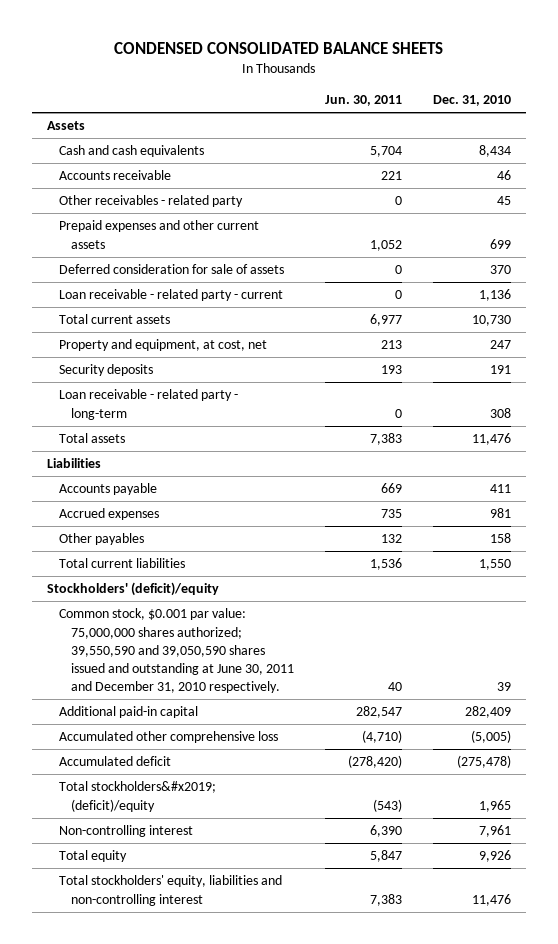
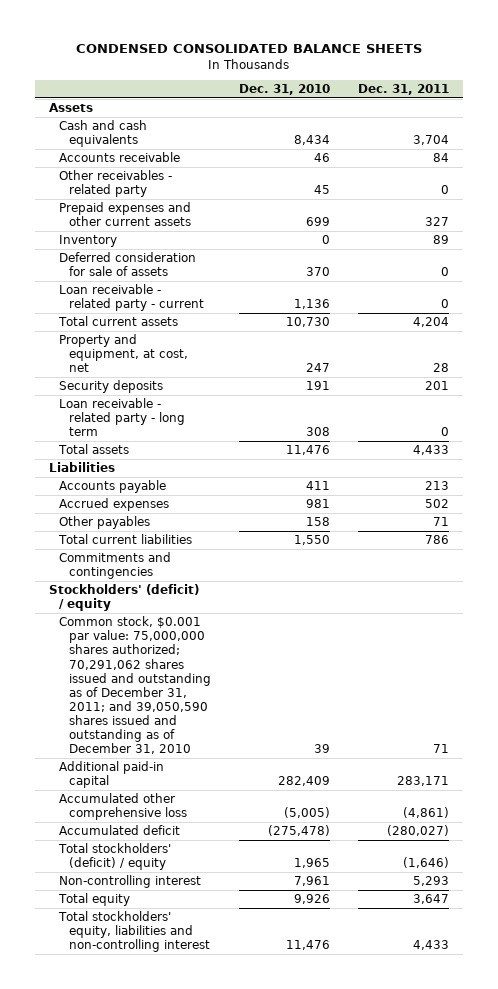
[325,95,403,107] Jun. 30, 2011 -> none
none -> [358,84,450,96] Dec. 31, 2011
none -> [59,235,118,248] Inventory
[59,389,239,420] Loan receivable - related party - long-term -> [59,398,186,437] Loan receivable - related party - long term
none -> [59,552,172,580] Commitments and contingencies
[47,582,220,597] Stockholders' (deficit)/equity -> [49,584,200,612] Stockholders' (deficit) / equity
[59,608,295,694] Common stock, $0.001 par value: 75,000,000 shares authorized; 39,550,590 and 39,050,590 shares issued and outstanding at June 30, 2011 and December 31, 2010 respectively. -> [59,616,212,755] Common stock, $0.001 par value: 75,000,000 shares authorized; 70,291,062 shares issued and outstanding as of December 31, 2011; and 39,050,590 shares issued and outstanding as of December 31, 2010
[59,781,217,812] Total stockholders&#x2019; (deficit)/equity -> [58,843,172,871] Total stockholders' (deficit) / equity

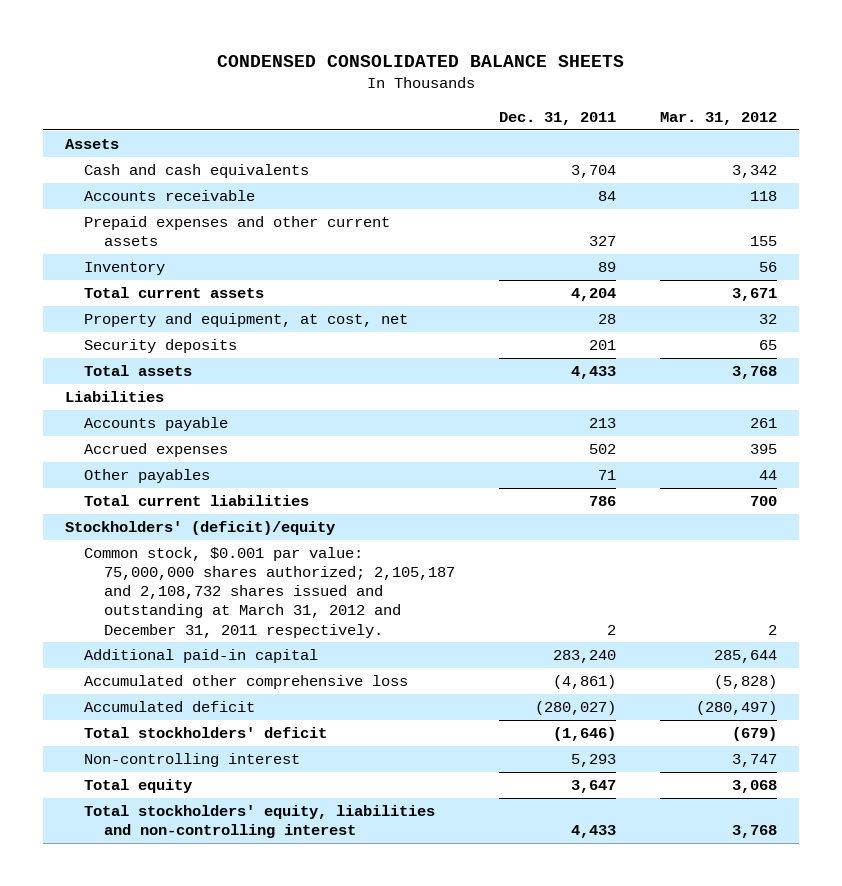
[239,84,331,96] Dec. 31, 2010 -> none
none -> [659,111,777,125] Mar. 31, 2012
[59,170,173,198] Other receivables - related party -> none
[59,252,197,277] Deferred consideration for sale of assets -> none
[59,284,205,312] Loan receivable - related party - current -> none
[59,398,186,437] Loan receivable - related party - long term -> none
[59,552,172,580] Commitments and contingencies -> none
[49,584,200,612] Stockholders' (deficit) / equity -> [64,520,335,535] Stockholders' (deficit)/equity
[59,616,212,755] Common stock, $0.001 par value: 75,000,000 shares authorized; 70,291,062 shares issued and outstanding as of December 31, 2011; and 39,050,590 shares issued and outstanding as of December 31, 2010 -> [84,546,455,638] Common stock, $0.001 par value: 75,000,000 shares authorized; 2,105,187 and 2,108,732 shares issued and outstanding at March 31, 2012 and December 31, 2011 respectively.
[433,744,450,754] 71 -> [606,624,616,635] 2
[397,776,450,787] 283,171 -> [552,649,616,663] 283,240
[58,843,172,871] Total stockholders' (deficit) / equity -> [84,726,328,738] Total stockholders' deficit

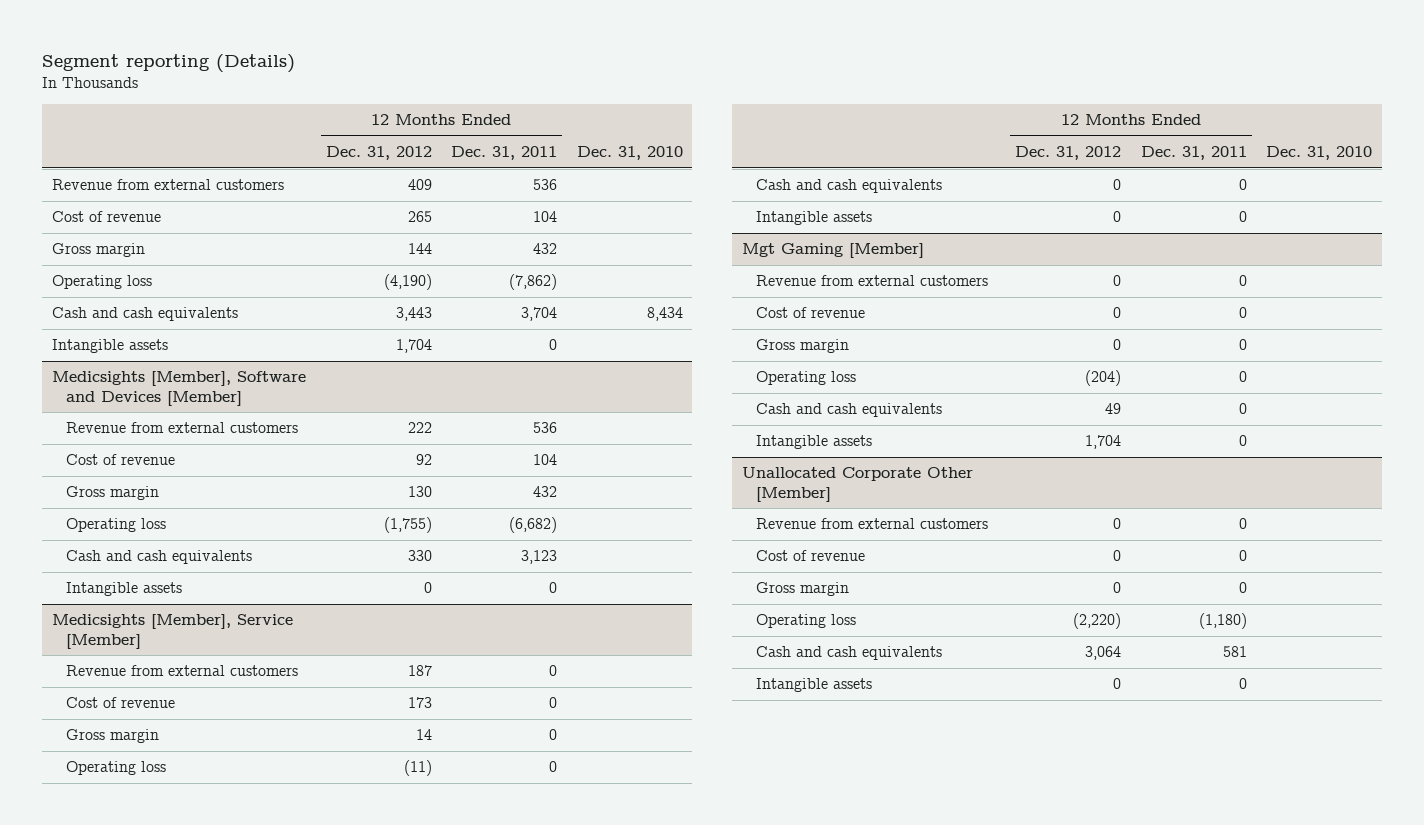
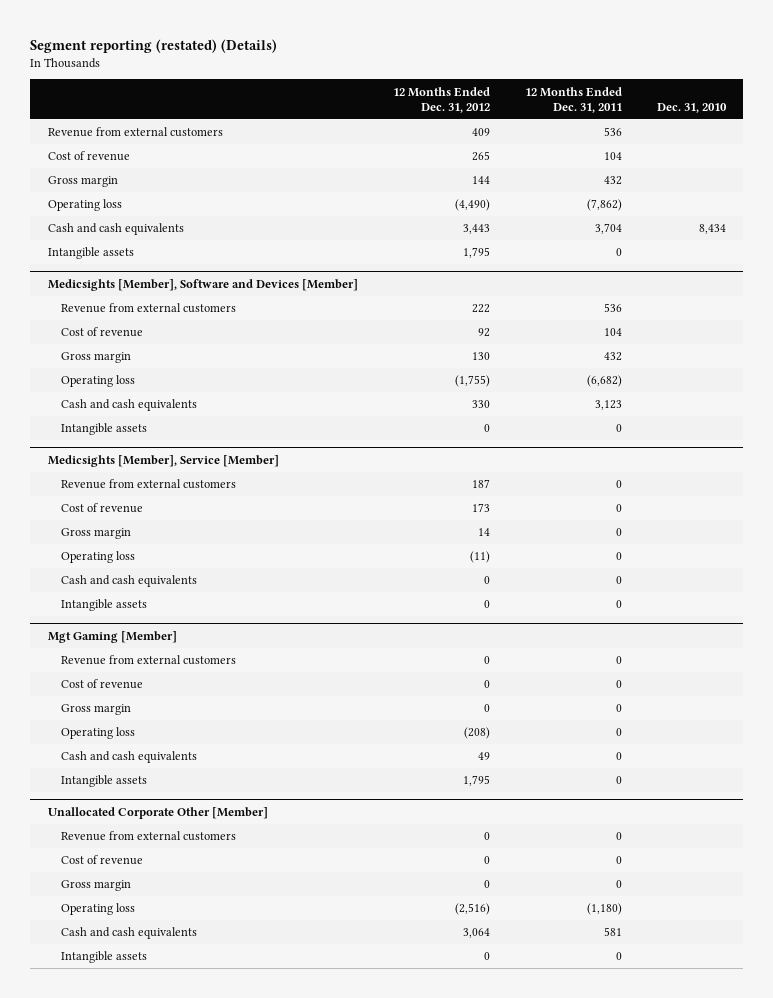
[42,53,296,73] Segment reporting (Details) -> [30,38,278,53] Segment reporting (restated) (Details)
[383,274,432,291] (4,190) -> [454,199,490,212] (4,490)
[395,339,432,354] 1,704 -> [462,247,490,259] 1,795
[1085,370,1122,387] (204) -> [463,727,490,740] (208)
[1085,435,1122,450] 1,704 -> [462,775,490,787] 1,795
[1073,613,1122,630] (2,220) -> [454,903,490,916] (2,516)

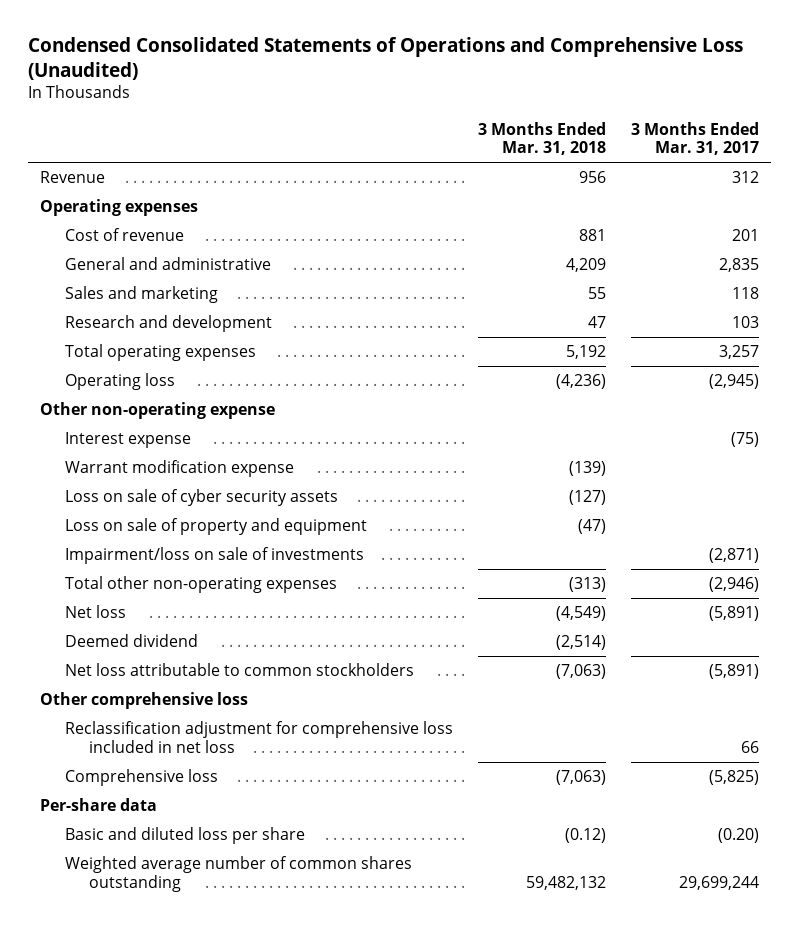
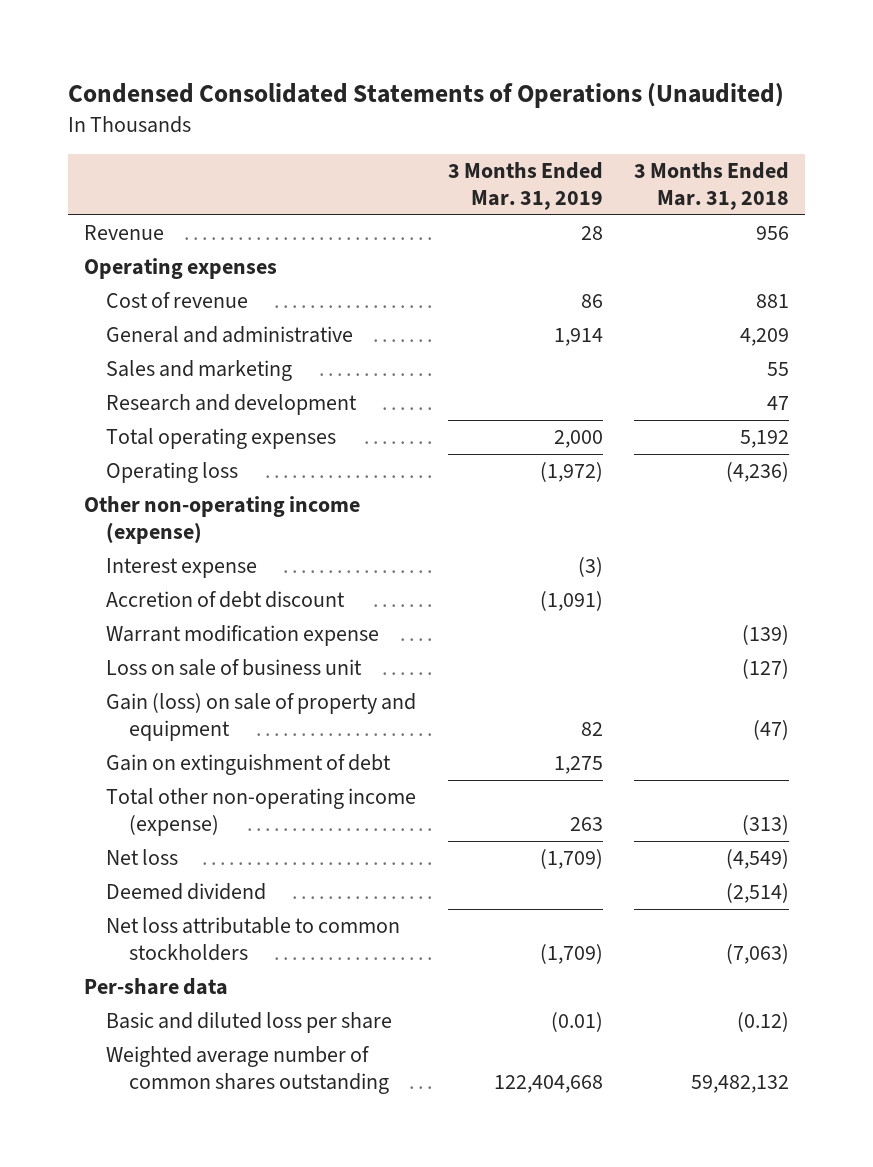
[27,37,743,81] Condensed Consolidated Statements of Operations and Comprehensive Loss (Unaudited) -> [67,83,784,109] Condensed Consolidated Statements of Operations (Unaudited)
[630,121,759,156] 3 Months Ended Mar. 31, 2017 -> none
none -> [447,162,603,210] 3 Months Ended Mar. 31, 2019
[40,402,276,420] Other non-operating expense -> [83,496,360,545] Other non-operating income (expense)
none -> [106,591,346,609] Accretion of debt discount
[64,547,364,565] Impairment/loss on sale of investments -> none
[64,489,338,507] Loss on sale of cyber security assets -> [106,659,363,677] Loss on sale of business unit
[64,518,367,536] Loss on sale of property and equipment -> [106,693,417,742] Gain (loss) on sale of property and equipment
none -> [106,754,392,776] Gain on extinguishment of debt
[64,576,337,594] Total other non-operating expenses -> [106,788,417,837] Total other non-operating income (expense)
[40,692,249,710] Other comprehensive loss -> none
[64,721,453,754] Reclassification adjustment for comprehensive loss included in net loss -> none
[64,769,218,787] Comprehensive loss -> none

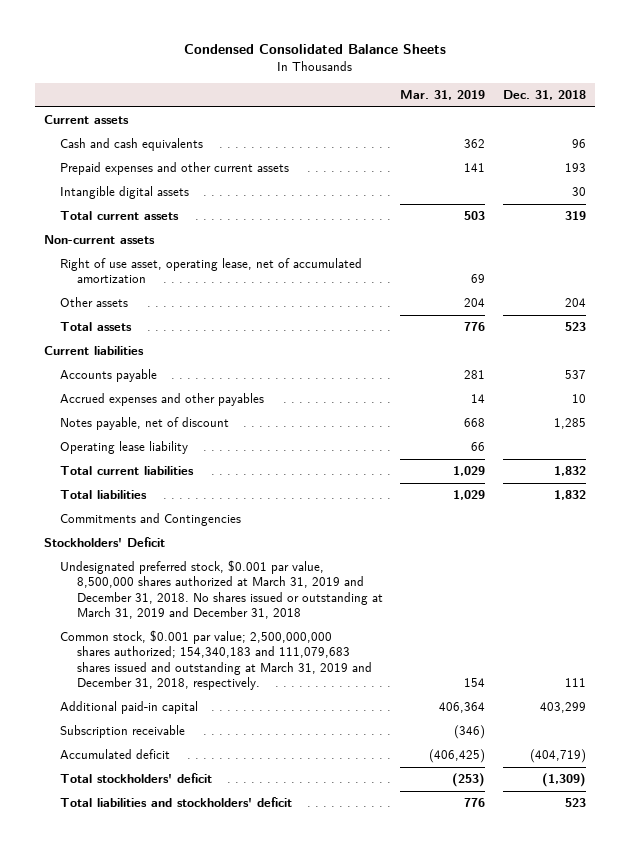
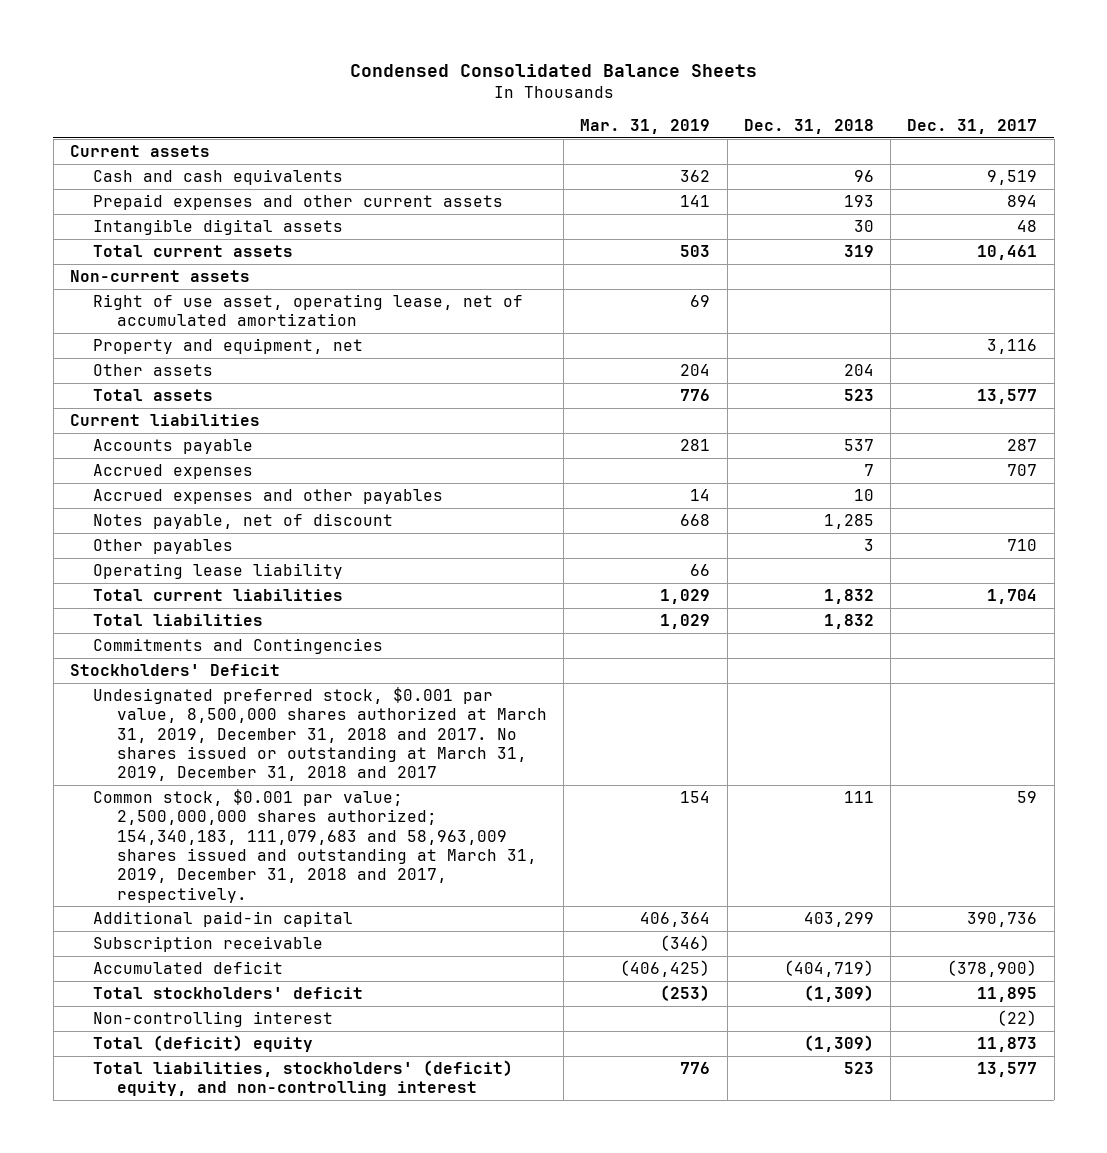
none -> [907,119,1038,135] Dec. 31, 2017
none -> [93,338,364,355] Property and equipment, net
none -> [93,464,254,480] Accrued expenses
none -> [93,539,234,555] Other payables
[60,560,383,620] Undesignated preferred stock, $0.001 par value, 8,500,000 shares authorized at March 31, 2019 and December 31, 2018. No shares issued or outstanding at March 31, 2019 and December 31, 2018 -> [93,687,547,782] Undesignated preferred stock, $0.001 par value, 8,500,000 shares authorized at March 31, 2019, December 31, 2018 and 2017. No shares issued or outstanding at March 31, 2019, December 31, 2018 and 2017
[60,630,372,691] Common stock, $0.001 par value; 2,500,000,000 shares authorized; 154,340,183 and 111,079,683 shares issued and outstanding at March 31, 2019 and December 31, 2018, respectively. -> [93,789,537,903] Common stock, $0.001 par value; 2,500,000,000 shares authorized; 154,340,183, 111,079,683 and 58,963,009 shares issued and outstanding at March 31, 2019, December 31, 2018 and 2017, respectively.
none -> [93,1011,334,1028] Non-controlling interest
none -> [93,1035,314,1053] Total (deficit) equity
[60,797,293,808] Total liabilities and stockholders' deficit -> [93,1060,514,1097] Total liabilities, stockholders' (deficit) equity, and non-controlling interest

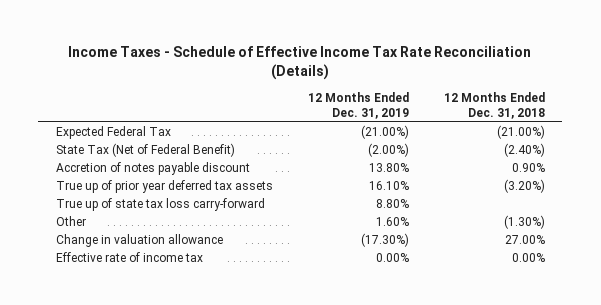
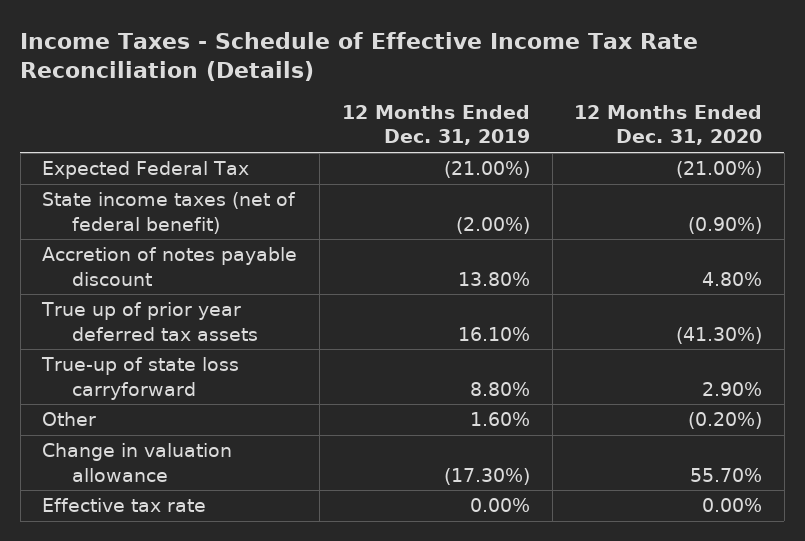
[443,91,545,119] 12 Months Ended Dec. 31, 2018 -> none
none -> [574,105,763,146] 12 Months Ended Dec. 31, 2020
[55,143,235,158] State Tax (Net of Federal Benefit) -> [42,192,297,234] State income taxes (net of federal benefit)
[55,198,265,212] True up of state tax loss carry-forward -> [41,357,240,400] True-up of state loss carryforward
[55,252,203,263] Effective rate of income tax -> [42,498,207,513] Effective tax rate

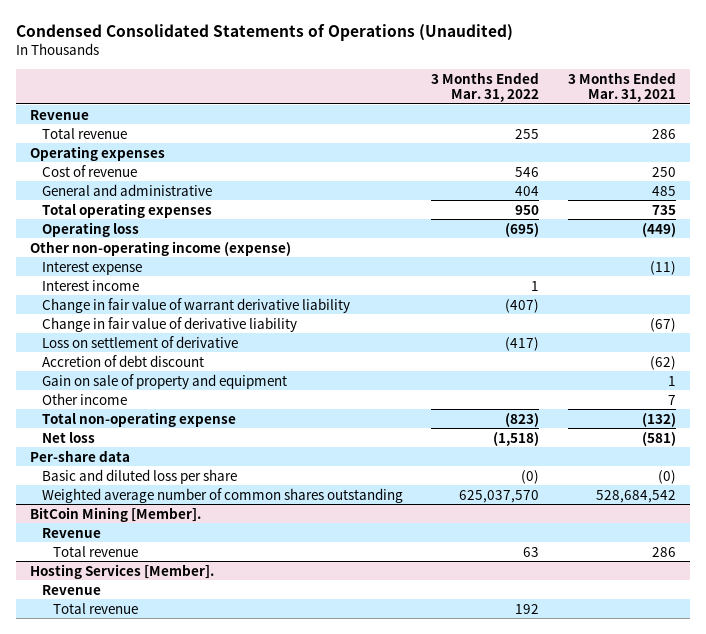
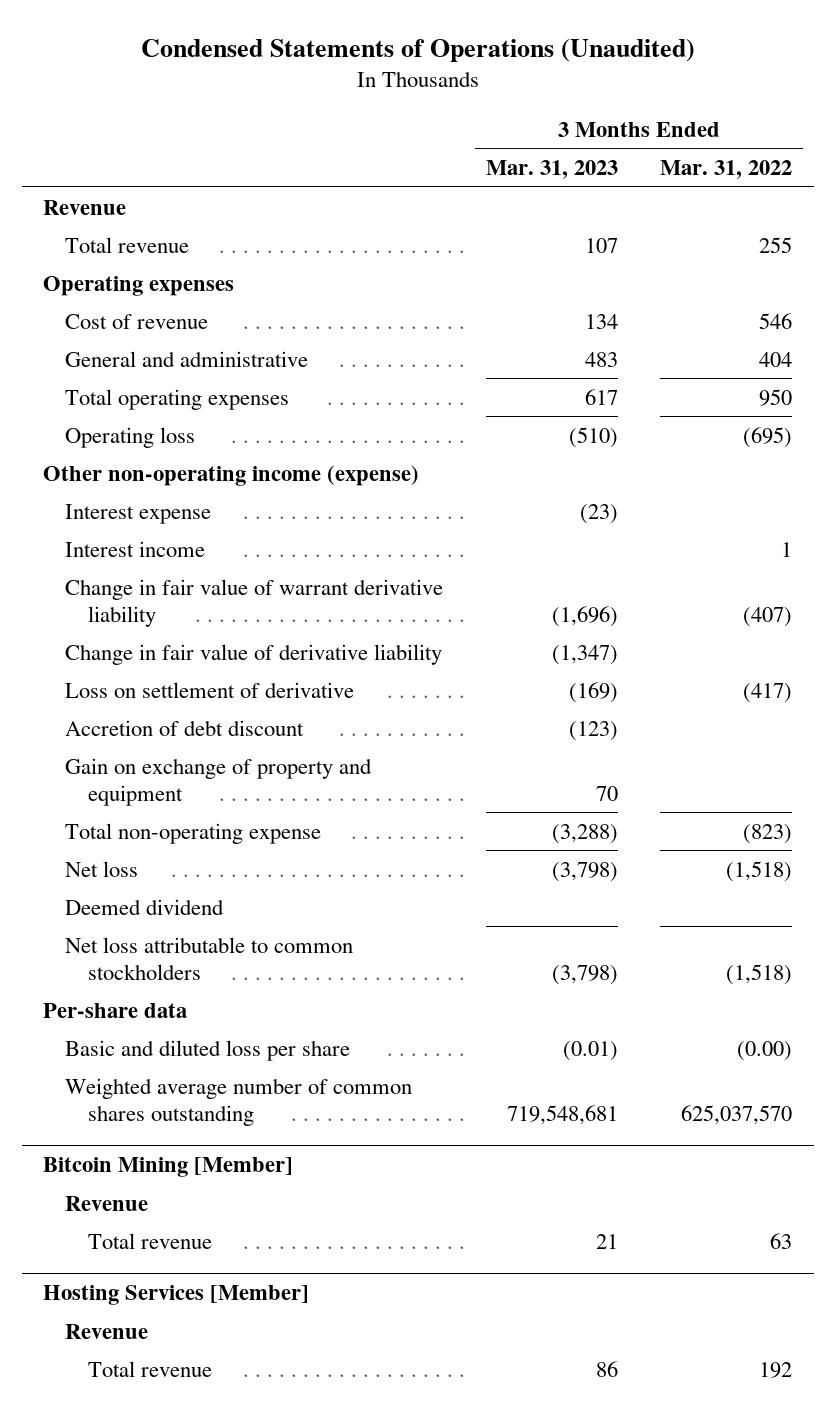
[16,24,514,42] Condensed Consolidated Statements of Operations (Unaudited) -> [140,38,695,62] Condensed Statements of Operations (Unaudited)
[567,71,676,103] 3 Months Ended Mar. 31, 2021 -> none
none -> [485,159,618,179] Mar. 31, 2023
[41,392,127,405] Other income -> none
[41,373,287,389] Gain on sale of property and equipment -> [65,757,373,806] Gain on exchange of property and equipment
none -> [65,898,225,915] Deemed dividend
none -> [65,936,354,980] Net loss attributable to common stockholders
[521,469,540,484] (0) -> [737,1040,793,1061] (0.00)
[30,506,202,522] BitCoin Mining [Member]. -> [43,1157,294,1178] Bitcoin Mining [Member]
[30,563,215,579] Hosting Services [Member]. -> [43,1285,310,1306] Hosting Services [Member]

